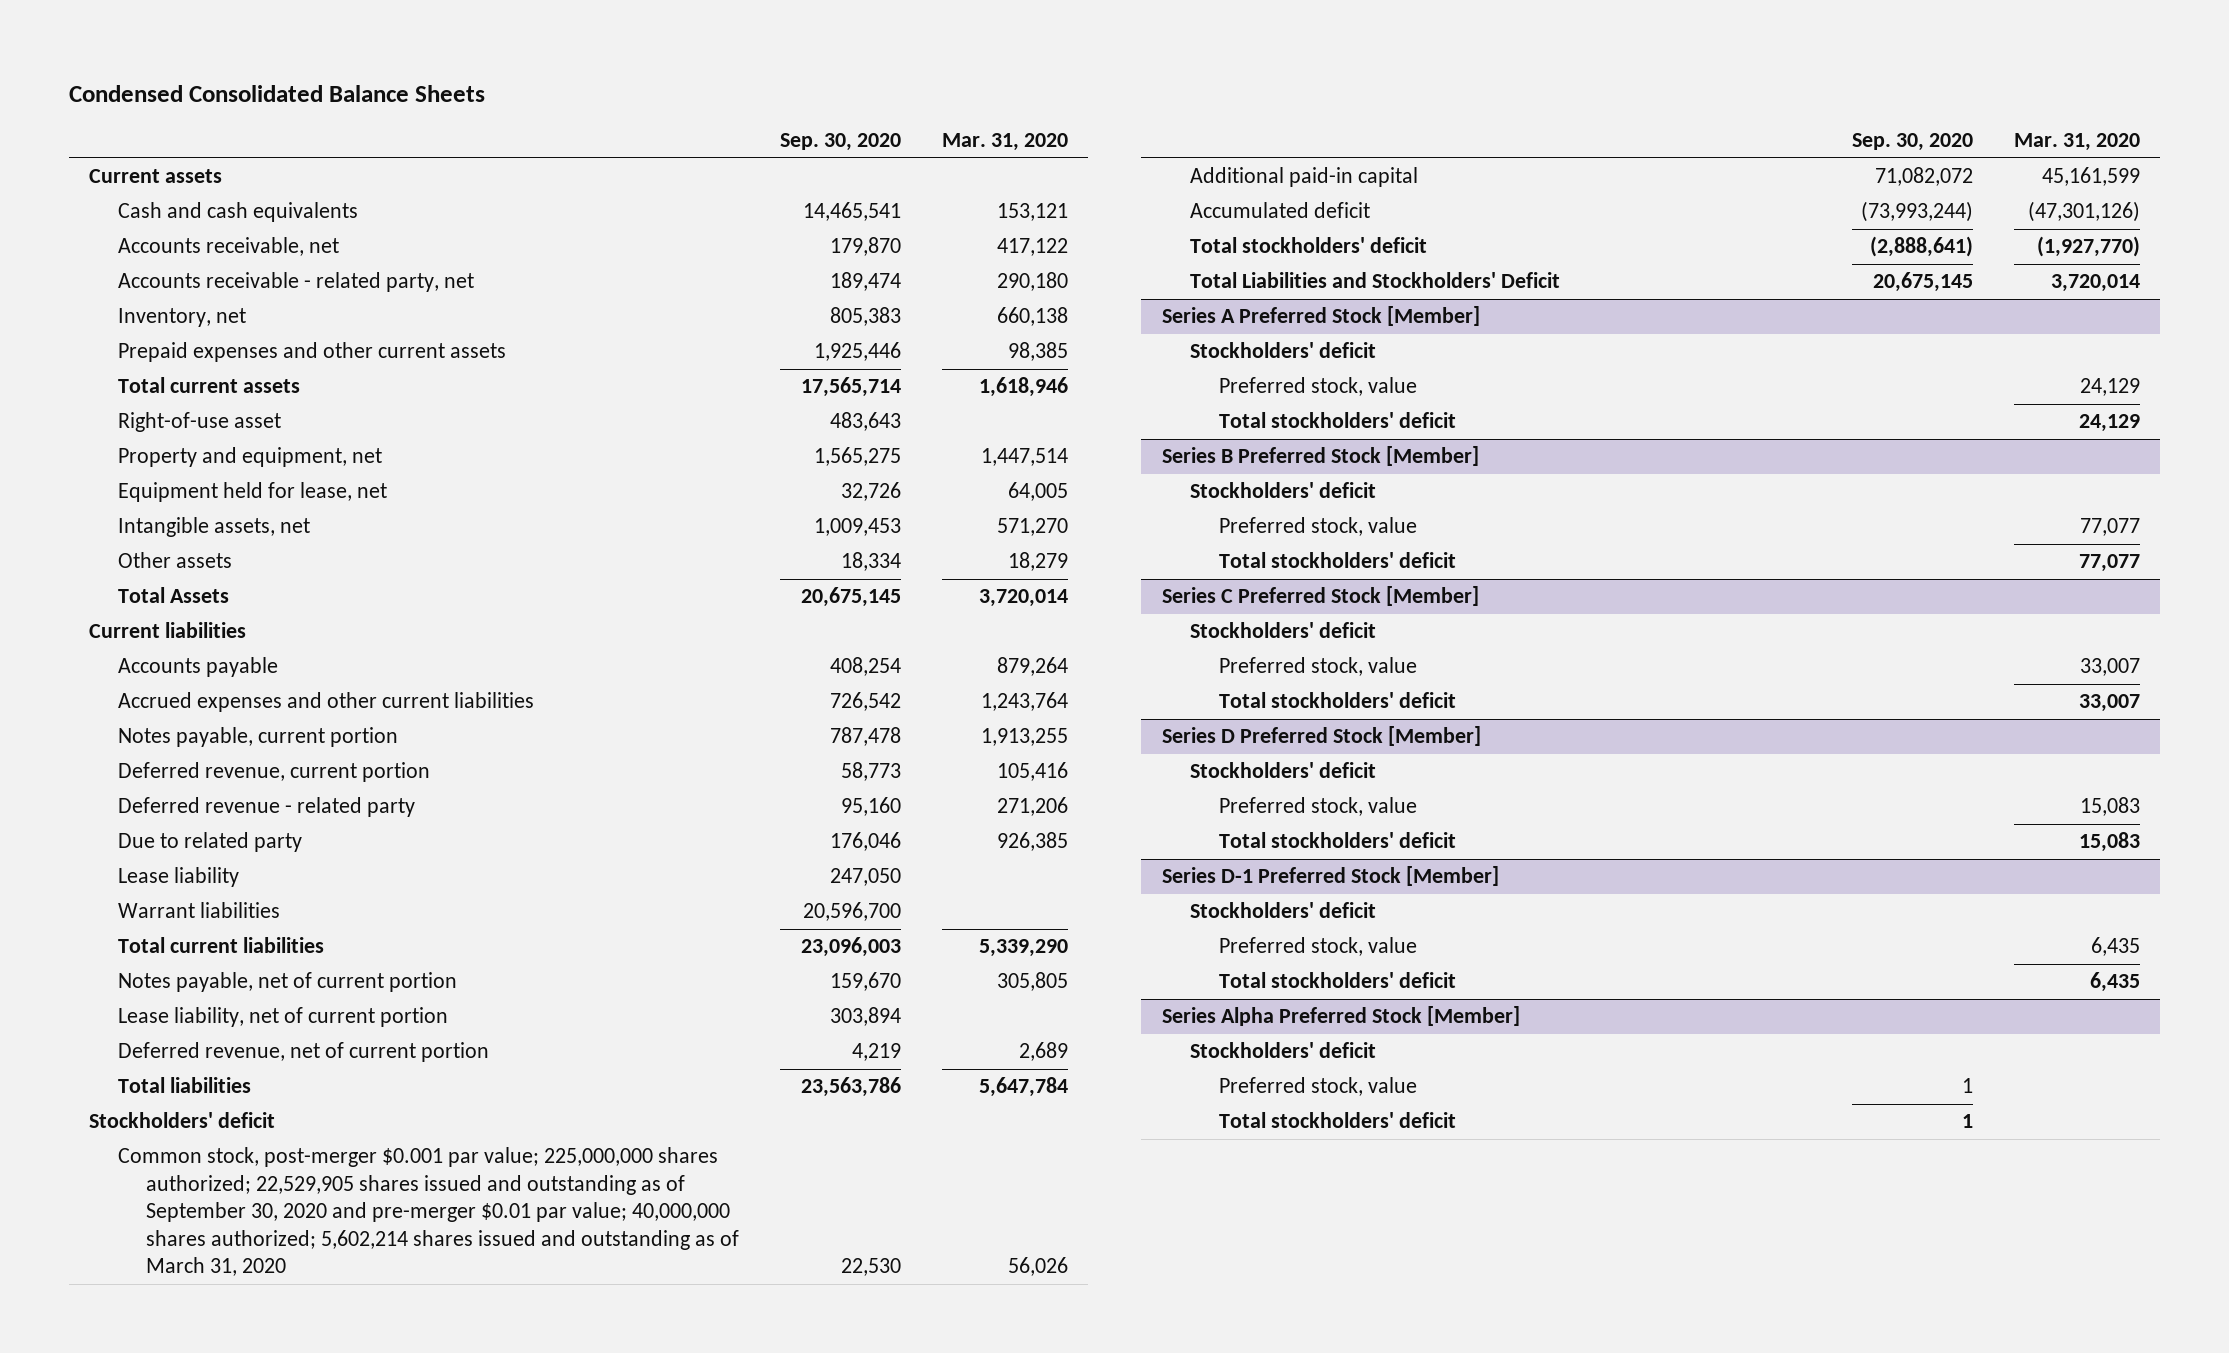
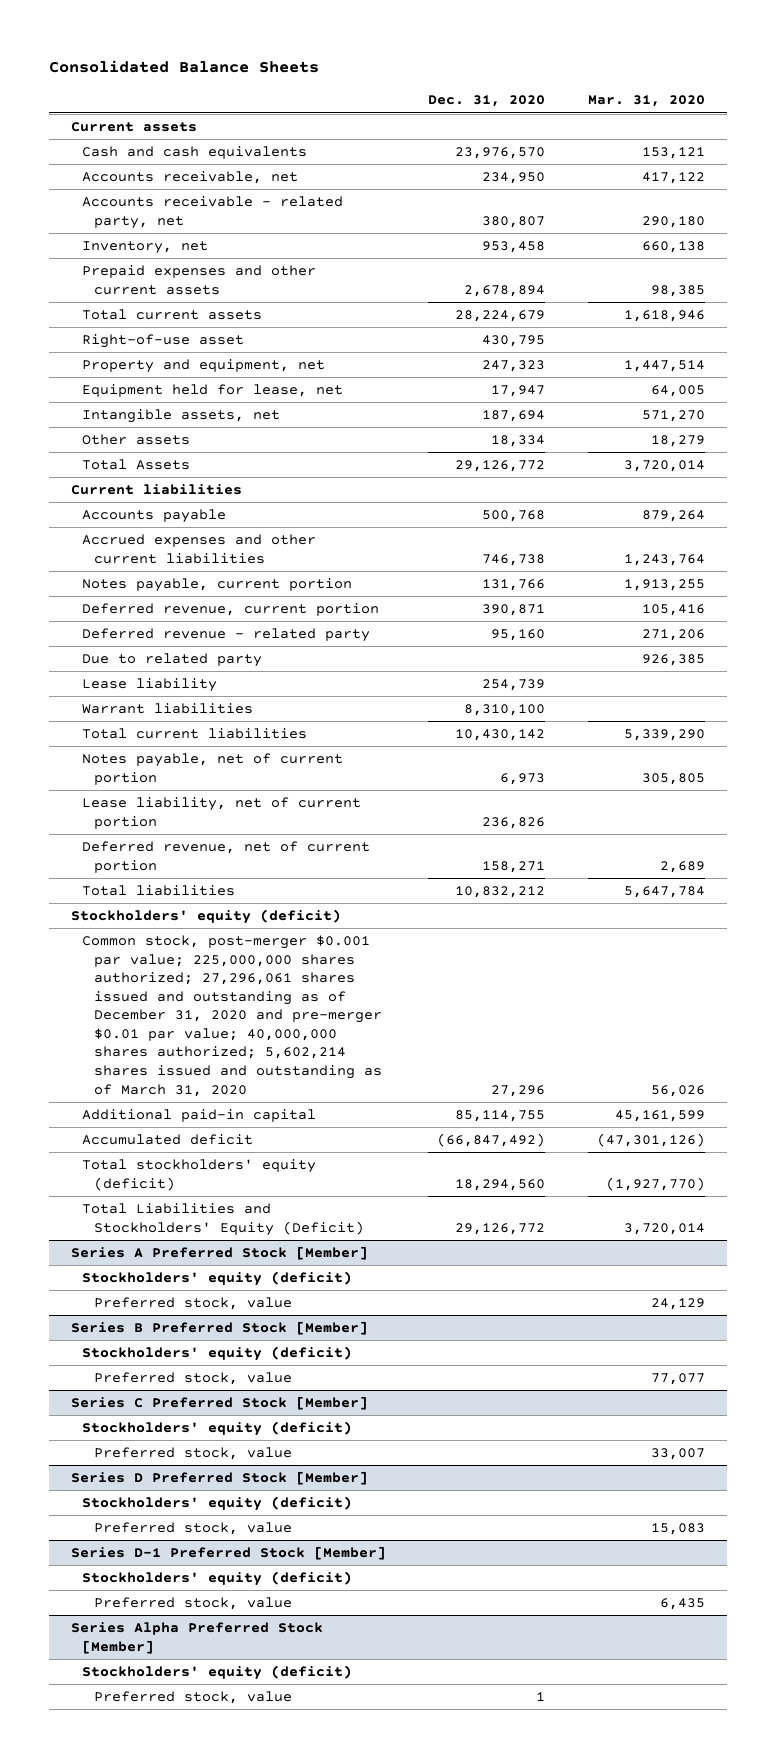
[68,84,485,102] Condensed Consolidated Balance Sheets -> [49,60,320,74] Consolidated Balance Sheets
[779,133,901,152] Sep. 30, 2020 -> none
none -> [428,95,546,108] Dec. 31, 2020
[89,1112,276,1129] Stockholders' deficit -> [70,909,341,925] Stockholders' equity (deficit)
[117,1147,740,1277] Common stock, post-merger $0.001 par value; 225,000,000 shares authorized; 22,529,905 shares issued and outstanding as of September 30, 2020 and pre-merger $0.01 par value; 40,000,000 shares authorized; 5,602,214 shares issued and outstanding as of March 31, 2020 -> [82,935,382,1097] Common stock, post-merger $0.001 par value; 225,000,000 shares authorized; 27,296,061 shares issued and outstanding as of December 31, 2020 and pre-merger $0.01 par value; 40,000,000 shares authorized; 5,602,214 shares issued and outstanding as of March 31, 2020
[1190,237,1428,254] Total stockholders' deficit -> [82,1159,317,1191] Total stockholders' equity (deficit)
[1190,272,1561,289] Total Liabilities and Stockholders' Deficit -> [82,1203,364,1236] Total Liabilities and Stockholders' Equity (Deficit)
[1190,342,1377,359] Stockholders' deficit -> [82,1271,353,1287] Stockholders' equity (deficit)
[1218,412,1456,429] Total stockholders' deficit -> none
[1190,482,1377,499] Stockholders' deficit -> [82,1346,353,1362] Stockholders' equity (deficit)
[1218,552,1456,569] Total stockholders' deficit -> none
[1190,622,1377,639] Stockholders' deficit -> [82,1421,353,1437] Stockholders' equity (deficit)
[1218,692,1456,709] Total stockholders' deficit -> none
[1190,762,1377,779] Stockholders' deficit -> [82,1496,353,1512] Stockholders' equity (deficit)
[1218,832,1456,849] Total stockholders' deficit -> none
[1190,902,1377,919] Stockholders' deficit -> [82,1571,353,1587] Stockholders' equity (deficit)
[1218,972,1456,989] Total stockholders' deficit -> none
[1190,1042,1377,1059] Stockholders' deficit -> [82,1665,353,1681] Stockholders' equity (deficit)
[1218,1112,1456,1129] Total stockholders' deficit -> none

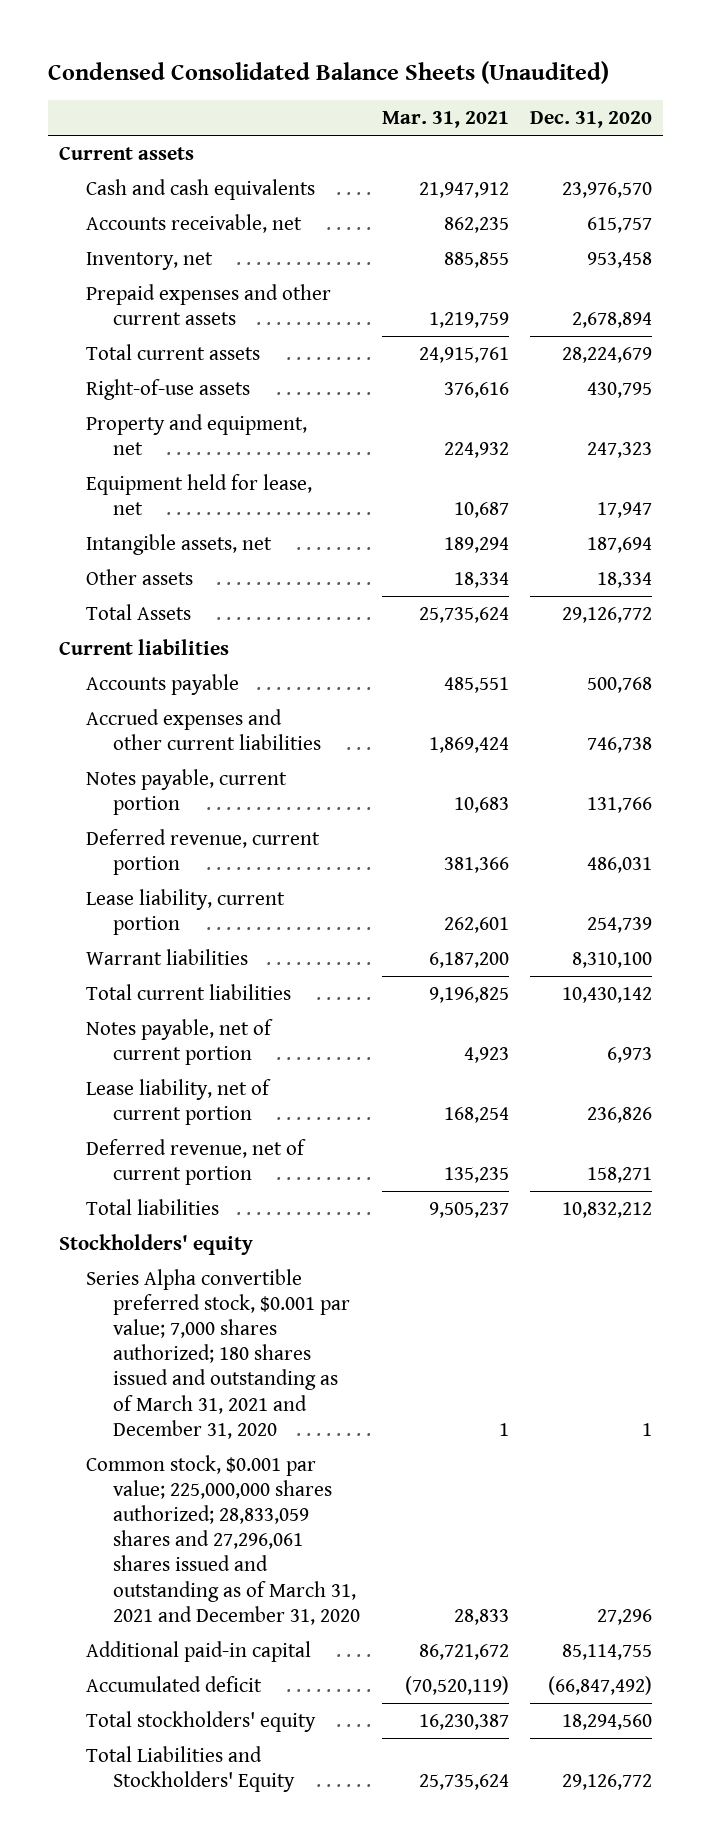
[49,60,320,74] Consolidated Balance Sheets -> [48,60,610,84] Condensed Consolidated Balance Sheets (Unaudited)
[588,95,706,108] Mar. 31, 2020 -> none
none -> [381,111,509,129] Mar. 31, 2021
[82,196,344,229] Accounts receivable - related party, net -> none
[482,172,546,185] 234,950 -> [587,216,653,233] 615,757
[82,334,245,349] Right-of-use asset -> [86,378,251,400] Right-of-use assets
[82,628,371,643] Deferred revenue - related party -> none
[82,653,263,668] Due to related party -> none
[482,604,546,617] 390,871 -> [587,856,653,873] 486,031
[82,678,218,693] Lease liability -> [86,888,286,935] Lease liability, current portion
[70,909,341,925] Stockholders' equity (deficit) -> [59,1233,254,1255] Stockholders' equity
none -> [86,1268,350,1439] Series Alpha convertible preferred stock, $0.001 par value; 7,000 shares authorized; 180 shares issued and outstanding as of March 31, 2021 and December 31, 2020
[82,935,382,1097] Common stock, post-merger $0.001 par value; 225,000,000 shares authorized; 27,296,061 shares issued and outstanding as of December 31, 2020 and pre-merger $0.01 par value; 40,000,000 shares authorized; 5,602,214 shares issued and outstanding as of March 31, 2020 -> [86,1454,360,1625] Common stock, $0.001 par value; 225,000,000 shares authorized; 28,833,059 shares and 27,296,061 shares issued and outstanding as of March 31, 2021 and December 31, 2020
[70,1246,368,1261] Series A Preferred Stock [Member] -> none
[82,1271,353,1287] Stockholders' equity (deficit) -> none
[93,1297,292,1311] Preferred stock, value -> none
[70,1321,368,1336] Series B Preferred Stock [Member] -> none
[82,1346,353,1362] Stockholders' equity (deficit) -> none
[93,1372,292,1386] Preferred stock, value -> none
[70,1396,368,1411] Series C Preferred Stock [Member] -> none
[82,1421,353,1437] Stockholders' equity (deficit) -> none
[93,1447,292,1461] Preferred stock, value -> none
[70,1471,368,1486] Series D Preferred Stock [Member] -> none
[82,1496,353,1512] Stockholders' equity (deficit) -> none
[93,1522,292,1536] Preferred stock, value -> none
[70,1546,386,1561] Series D-1 Preferred Stock [Member] -> none
[82,1571,353,1587] Stockholders' equity (deficit) -> none
[93,1597,292,1611] Preferred stock, value -> none
[70,1622,323,1654] Series Alpha Preferred Stock [Member] -> none
[82,1665,353,1681] Stockholders' equity (deficit) -> none
[93,1691,292,1705] Preferred stock, value -> none
[82,1159,317,1191] Total stockholders' equity (deficit) -> [86,1710,317,1732] Total stockholders' equity
[82,1203,364,1236] Total Liabilities and Stockholders' Equity (Deficit) -> [86,1745,295,1792] Total Liabilities and Stockholders' Equity

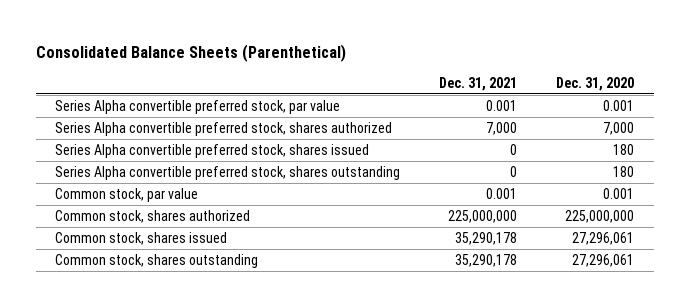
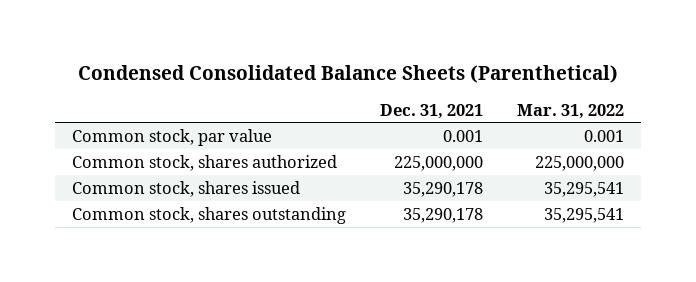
[35,43,346,62] Consolidated Balance Sheets (Parenthetical) -> [78,65,619,84] Condensed Consolidated Balance Sheets (Parenthetical)
[556,76,635,91] Dec. 31, 2020 -> none
none -> [517,103,625,119] Mar. 31, 2022
[55,100,341,115] Series Alpha convertible preferred stock, par value -> none
[55,122,393,137] Series Alpha convertible preferred stock, shares authorized -> none
[55,144,370,159] Series Alpha convertible preferred stock, shares issued -> none
[55,166,401,181] Series Alpha convertible preferred stock, shares outstanding -> none

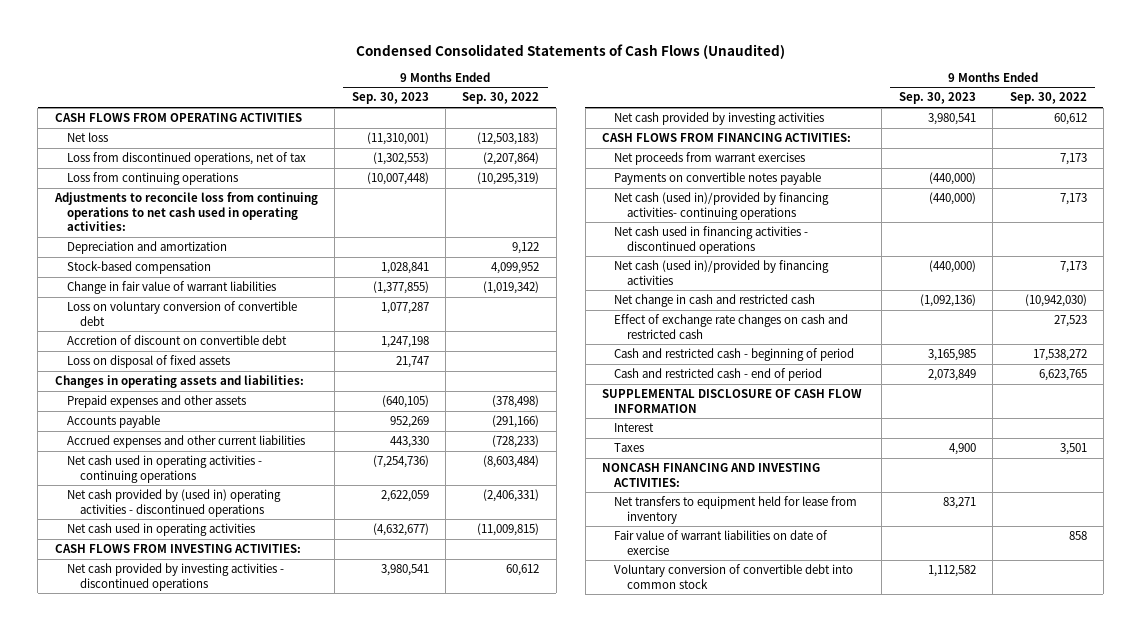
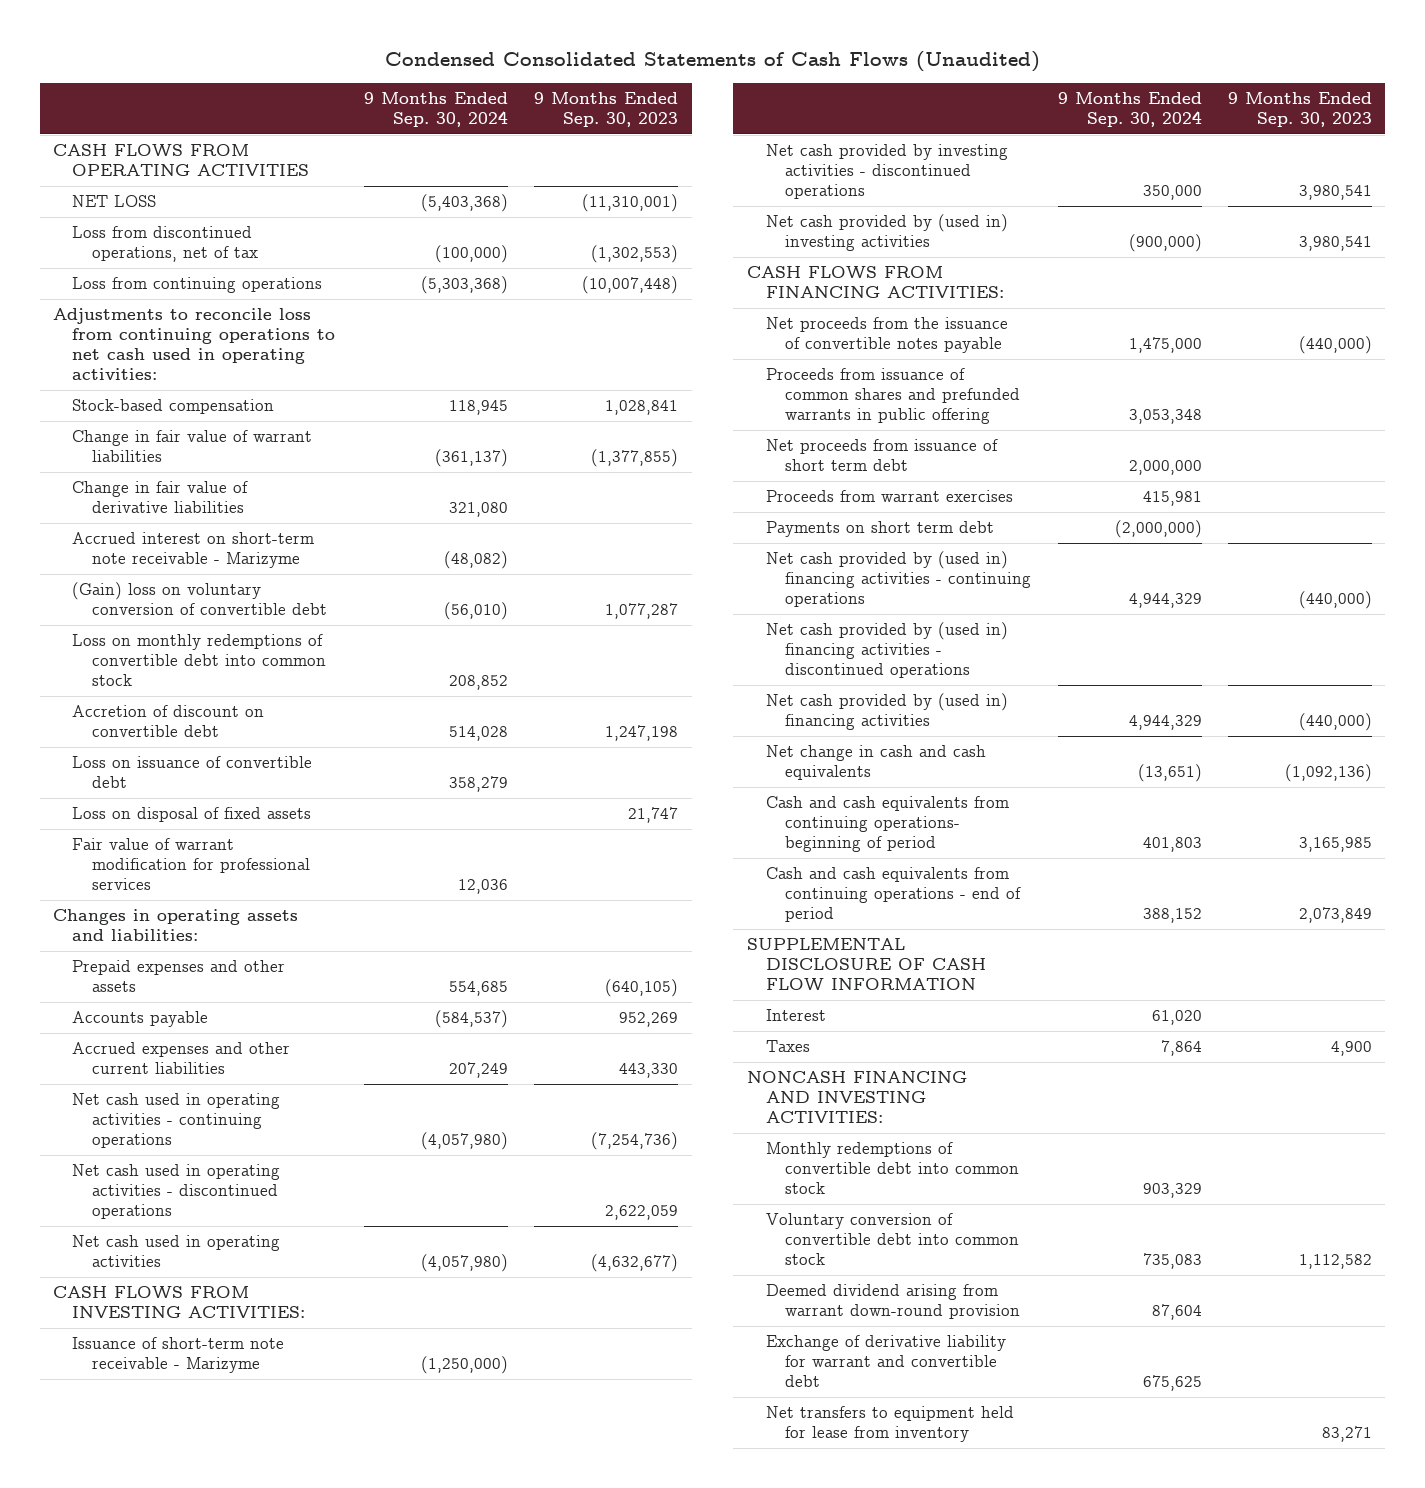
[462,92,540,105] Sep. 30, 2022 -> none
none -> [364,91,509,127] 9 Months Ended Sep. 30, 2024
[67,132,109,143] Net loss -> [72,195,157,208] NET LOSS
[67,241,228,255] Depreciation and amortization -> none
none -> [72,481,249,514] Change in fair value of derivative liabilities
none -> [72,532,315,569] Accrued interest on short-term note receivable - Marizyme
[67,301,298,326] Loss on voluntary conversion of convertible debt -> [72,582,327,616] (Gain) loss on voluntary conversion of convertible debt
none -> [72,634,326,687] Loss on monthly redemptions of convertible debt into common stock
none -> [72,756,313,789] Loss on issuance of convertible debt
none -> [72,838,310,891] Fair value of warrant modification for professional services
[67,489,282,517] Net cash provided by (used in) operating activities - discontinued operations -> [72,1164,281,1220] Net cash used in operating activities - discontinued operations
none -> [72,1337,285,1374] Issuance of short-term note receivable - Marizyme
[614,112,825,126] Net cash provided by investing activities -> [765,214,1008,252] Net cash provided by (used in) investing activities
[614,172,822,186] Payments on convertible notes payable -> none
[614,314,849,339] Effect of exchange rate changes on cash and restricted cash -> none
none -> [765,317,1008,354] Net proceeds from the issuance of convertible notes payable
none -> [765,368,1021,425] Proceeds from issuance of common shares and prefunded warrants in public offering
none -> [765,439,998,472] Net proceeds from issuance of short term debt
[614,152,806,166] Net proceeds from warrant exercises -> [765,490,1013,503] Proceeds from warrant exercises
none -> [765,521,994,538] Payments on short term debt
[614,192,830,220] Net cash (used in)/provided by financing activities- continuing operations -> [765,551,1032,608] Net cash provided by (used in) financing activities - continuing operations
[614,226,809,254] Net cash used in financing activities - discontinued operations -> [765,622,1008,679] Net cash provided by (used in) financing activities - discontinued operations
[614,260,830,285] Net cash (used in)/provided by financing activities -> [765,693,1008,731] Net cash provided by (used in) financing activities
[614,294,816,308] Net change in cash and restricted cash -> [765,745,986,781] Net change in cash and cash equivalents
[614,348,855,362] Cash and restricted cash - beginning of period -> [765,796,1009,853] Cash and cash equivalents from continuing operations- beginning of period
[614,368,823,382] Cash and restricted cash - end of period -> [765,867,1022,923] Cash and cash equivalents from continuing operations - end of period
[614,530,829,555] Fair value of warrant liabilities on date of exercise -> none
none -> [765,1142,1020,1195] Monthly redemptions of convertible debt into common stock
none -> [765,1284,1021,1320] Deemed dividend arising from warrant down-round provision
none -> [765,1335,1006,1388] Exchange of derivative liability for warrant and convertible debt
[614,496,858,524] Net transfers to equipment held for lease from inventory -> [765,1406,1014,1443] Net transfers to equipment held for lease from inventory

